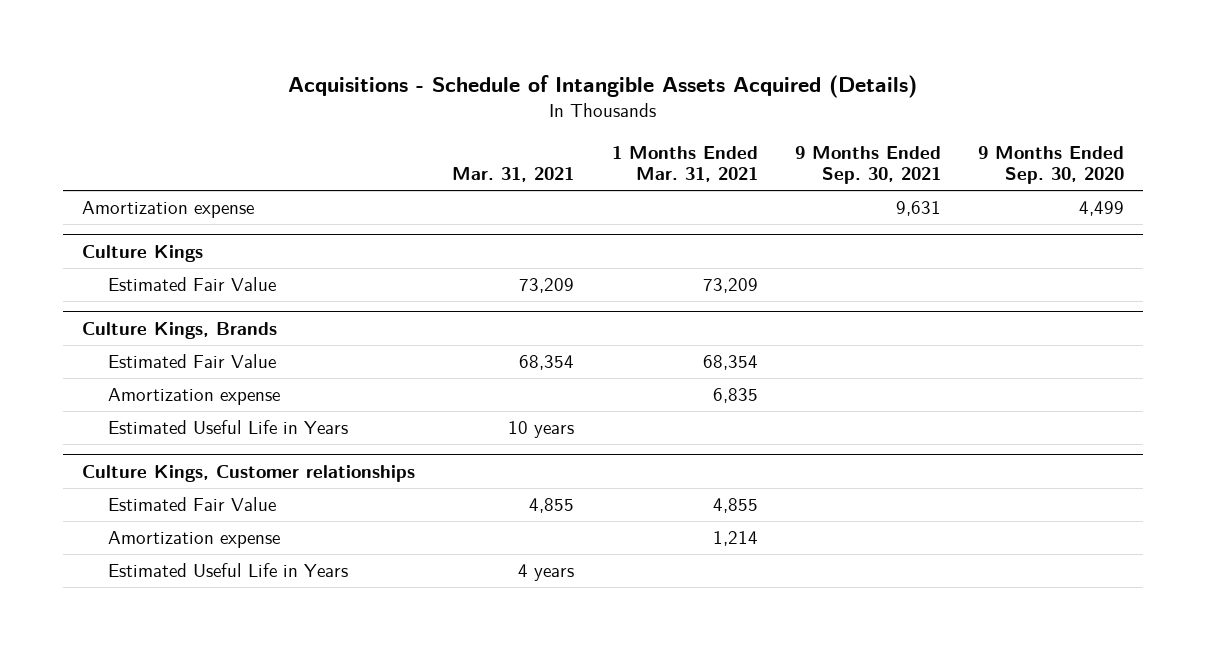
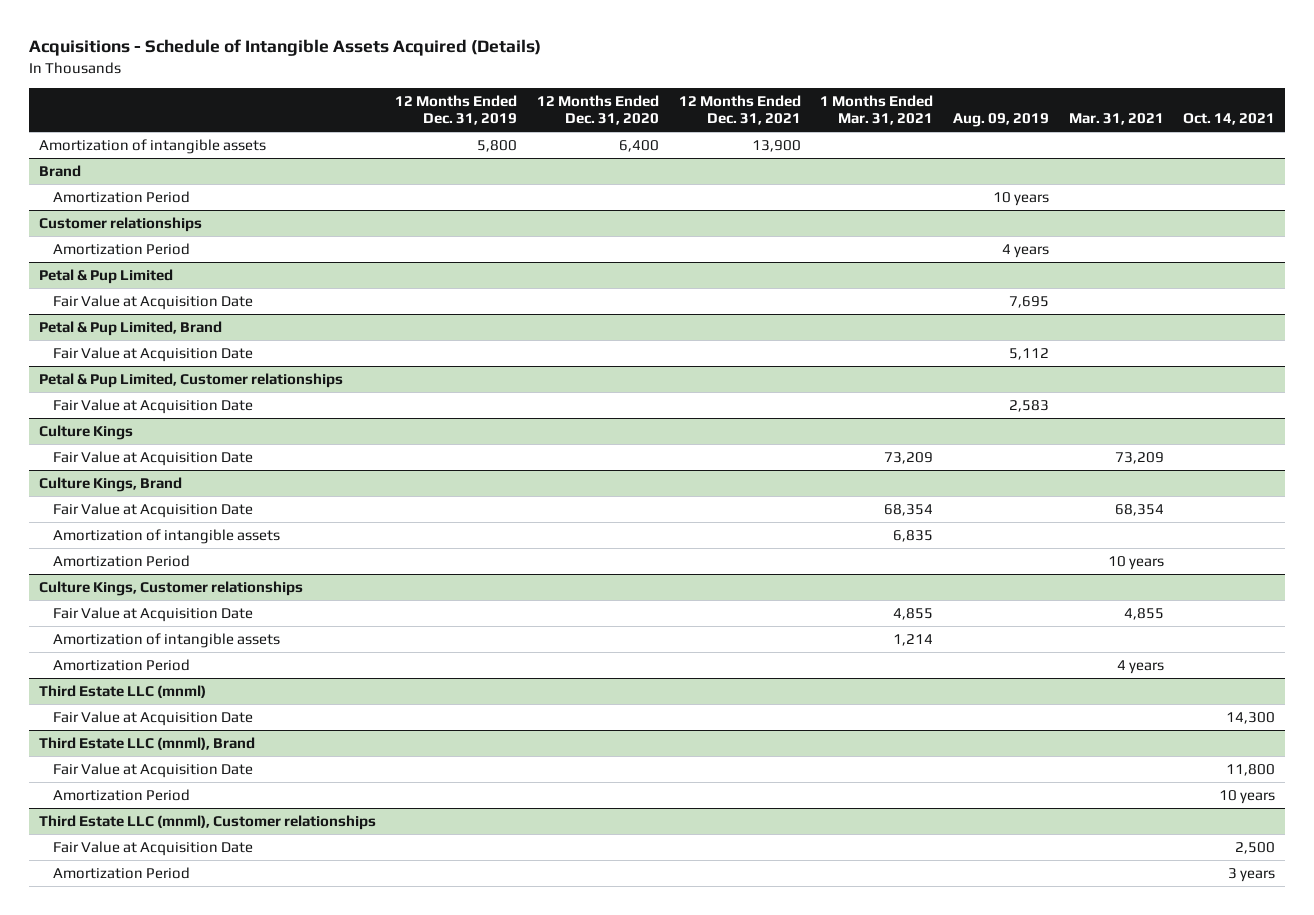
[794,145,941,185] 9 Months Ended Sep. 30, 2021 -> none
[978,145,1125,185] 9 Months Ended Sep. 30, 2020 -> none
none -> [395,94,518,126] 12 Months Ended Dec. 31, 2019
none -> [537,94,660,126] 12 Months Ended Dec. 31, 2020
none -> [678,94,801,126] 12 Months Ended Dec. 31, 2021
none -> [953,113,1050,128] Aug. 09, 2019
none -> [1183,113,1276,126] Oct. 14, 2021
[82,200,255,218] Amortization expense -> [38,138,266,154] Amortization of intangible assets
none -> [38,164,81,177] Brand
none -> [52,190,190,203] Amortization Period
none -> [38,216,202,232] Customer relationships
none -> [52,242,190,255] Amortization Period
none -> [38,268,173,284] Petal & Pup Limited
none -> [52,294,253,310] Fair Value at Acquisition Date
none -> [38,320,222,336] Petal & Pup Limited, Brand
none -> [52,346,253,362] Fair Value at Acquisition Date
none -> [38,372,343,388] Petal & Pup Limited, Customer relationships
none -> [52,398,253,414] Fair Value at Acquisition Date
[108,276,277,291] Estimated Fair Value -> [52,450,253,466] Fair Value at Acquisition Date
[82,321,278,339] Culture Kings, Brands -> [38,476,182,492] Culture Kings, Brand
[108,353,277,368] Estimated Fair Value -> [52,502,253,518] Fair Value at Acquisition Date
[108,387,281,405] Amortization expense -> [52,528,280,544] Amortization of intangible assets
[108,419,349,434] Estimated Useful Life in Years -> [52,554,190,567] Amortization Period
[108,496,277,511] Estimated Fair Value -> [52,606,253,622] Fair Value at Acquisition Date
[108,530,281,548] Amortization expense -> [52,632,280,648] Amortization of intangible assets
[108,562,349,577] Estimated Useful Life in Years -> [52,658,190,671] Amortization Period
none -> [38,684,206,698] Third Estate LLC (mnml)
none -> [52,710,253,726] Fair Value at Acquisition Date
none -> [38,736,255,750] Third Estate LLC (mnml), Brand
none -> [52,762,253,778] Fair Value at Acquisition Date
none -> [52,788,190,801] Amortization Period
none -> [38,814,376,830] Third Estate LLC (mnml), Customer relationships
none -> [52,840,253,856] Fair Value at Acquisition Date
none -> [52,866,190,879] Amortization Period

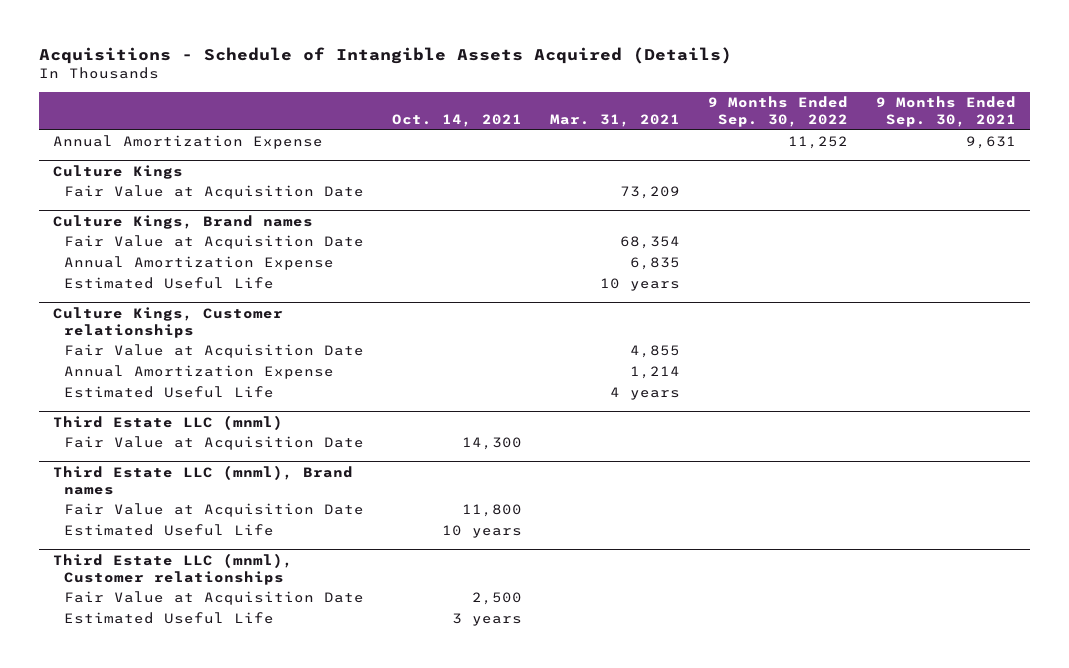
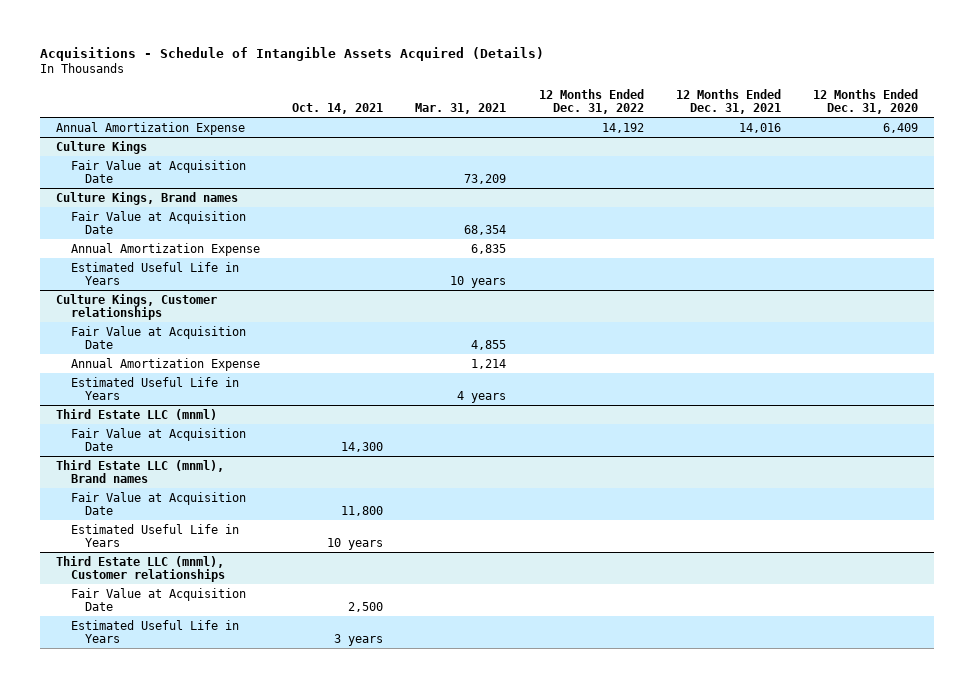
[707,95,848,128] 9 Months Ended Sep. 30, 2022 -> none
[875,95,1016,128] 9 Months Ended Sep. 30, 2021 -> none
none -> [538,88,644,114] 12 Months Ended Dec. 31, 2022
none -> [675,88,781,114] 12 Months Ended Dec. 31, 2021
none -> [812,88,918,114] 12 Months Ended Dec. 31, 2020
[63,276,274,289] Estimated Useful Life -> [70,261,239,285] Estimated Useful Life in Years
[63,385,274,398] Estimated Useful Life -> [70,376,239,400] Estimated Useful Life in Years
[63,523,274,536] Estimated Useful Life -> [70,523,239,547] Estimated Useful Life in Years
[63,611,274,624] Estimated Useful Life -> [70,619,239,643] Estimated Useful Life in Years

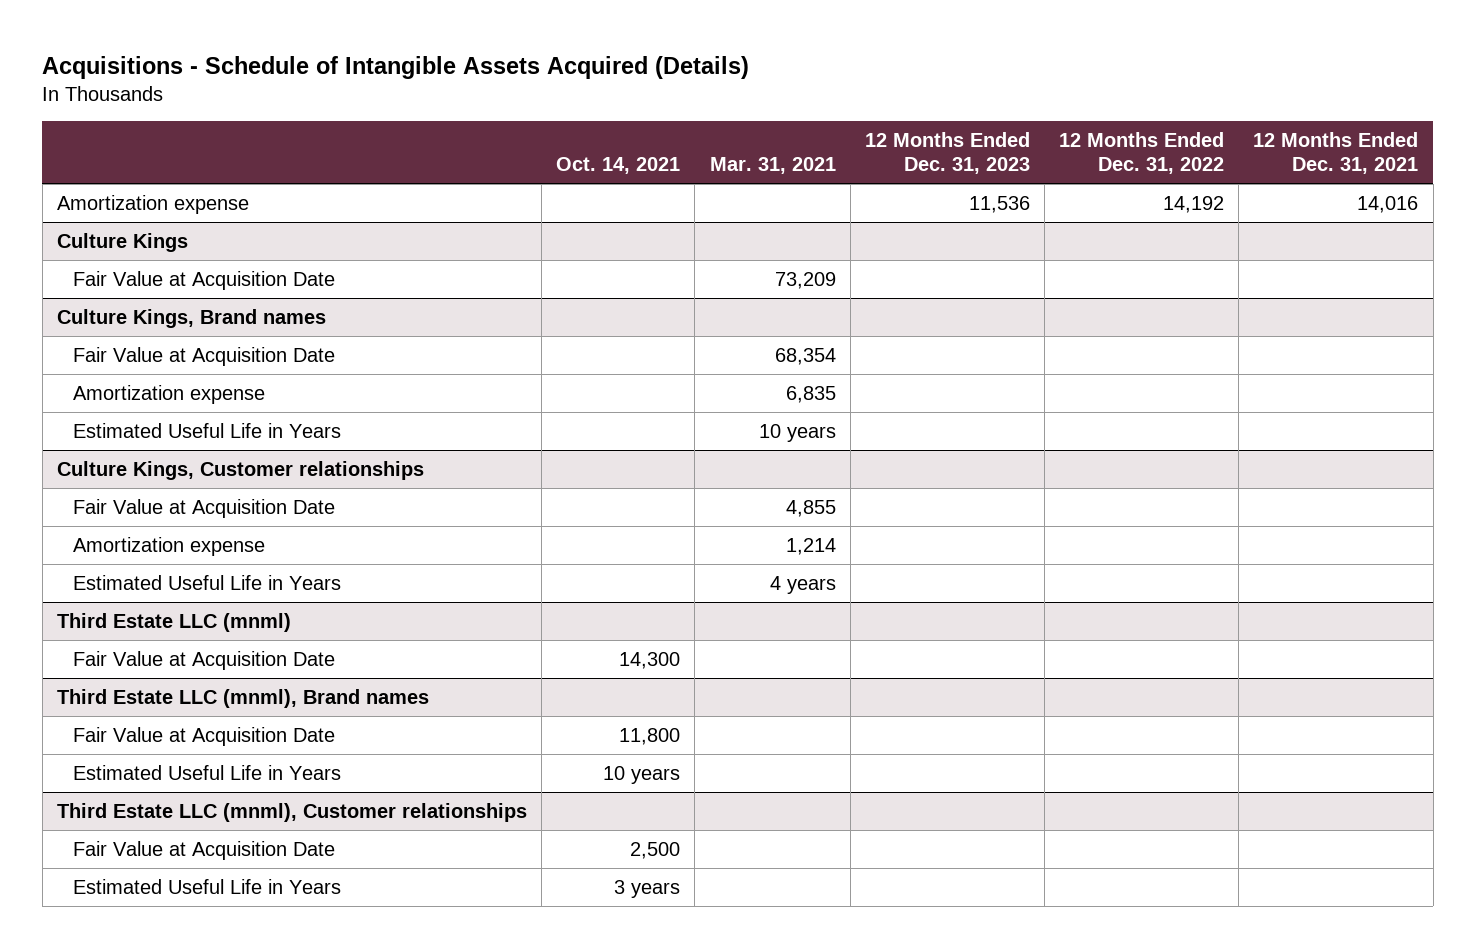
[812,88,918,114] 12 Months Ended Dec. 31, 2020 -> none
none -> [864,132,1030,175] 12 Months Ended Dec. 31, 2023
[56,121,246,135] Annual Amortization Expense -> [56,194,249,214] Amortization expense
[70,242,260,256] Annual Amortization Expense -> [72,384,265,404] Amortization expense
[70,357,260,371] Annual Amortization Expense -> [72,536,265,556] Amortization expense

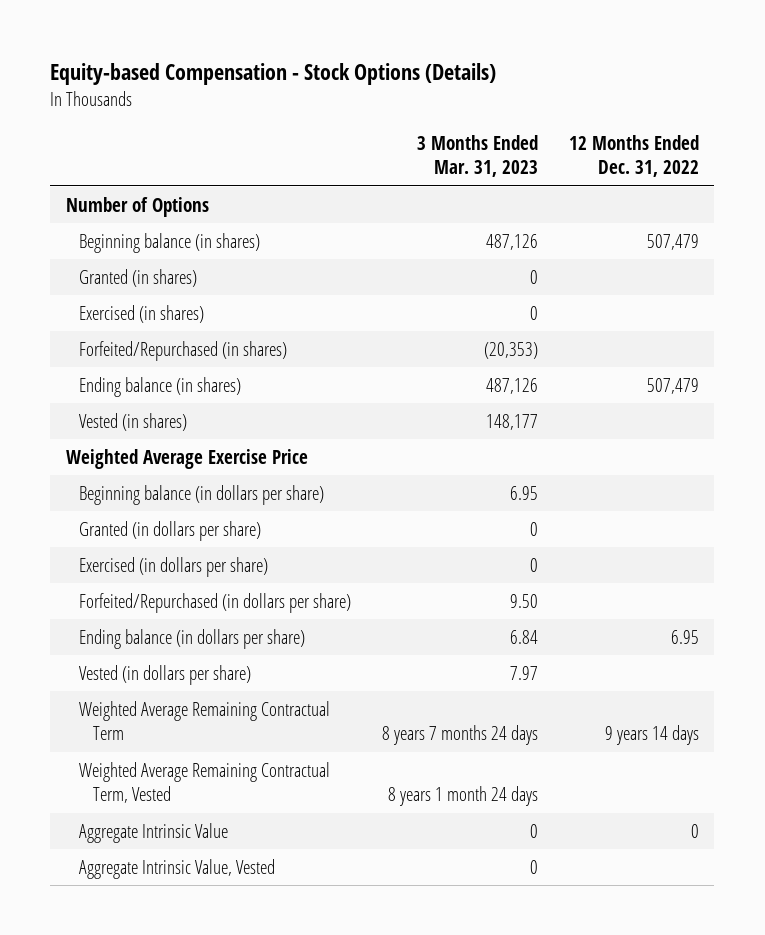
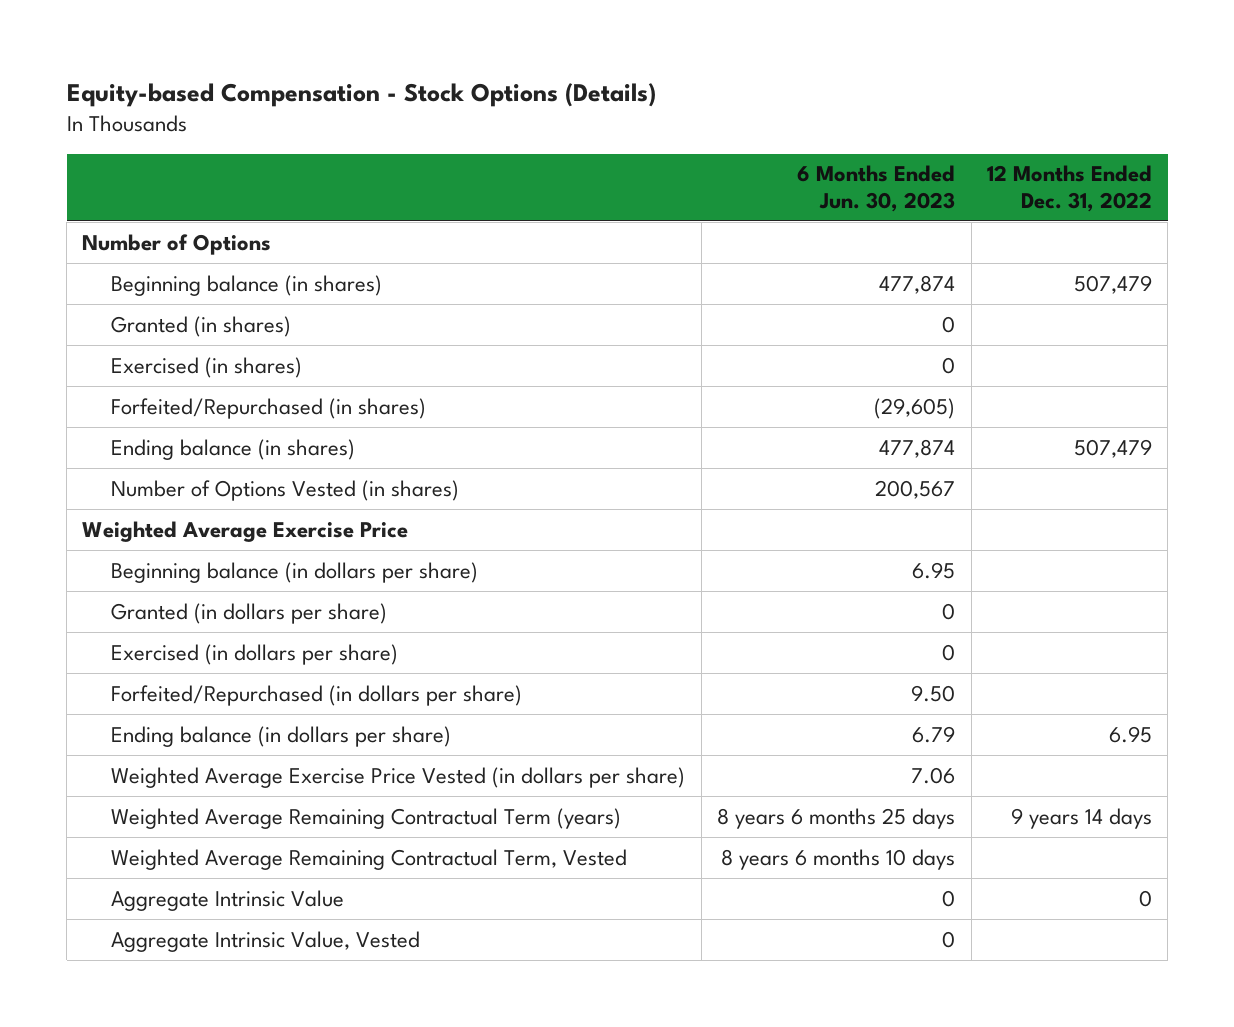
[417,135,539,178] 3 Months Ended Mar. 31, 2023 -> none
none -> [797,165,956,212] 6 Months Ended Jun. 30, 2023
[79,413,188,432] Vested (in shares) -> [111,479,460,501] Number of Options Vested (in shares)
[79,665,252,686] Vested (in dollars per share) -> [111,766,686,788] Weighted Average Exercise Price Vested (in dollars per share)
[79,701,331,741] Weighted Average Remaining Contractual Term -> [111,807,622,829] Weighted Average Remaining Contractual Term (years)

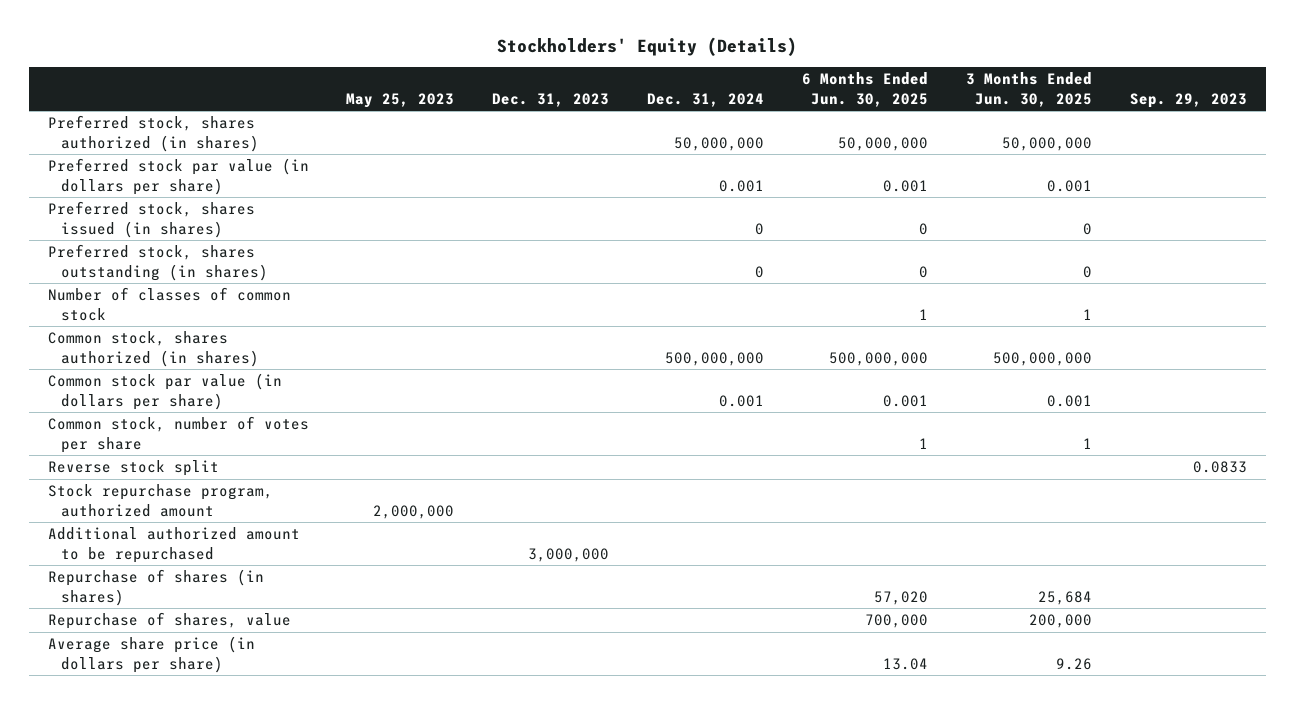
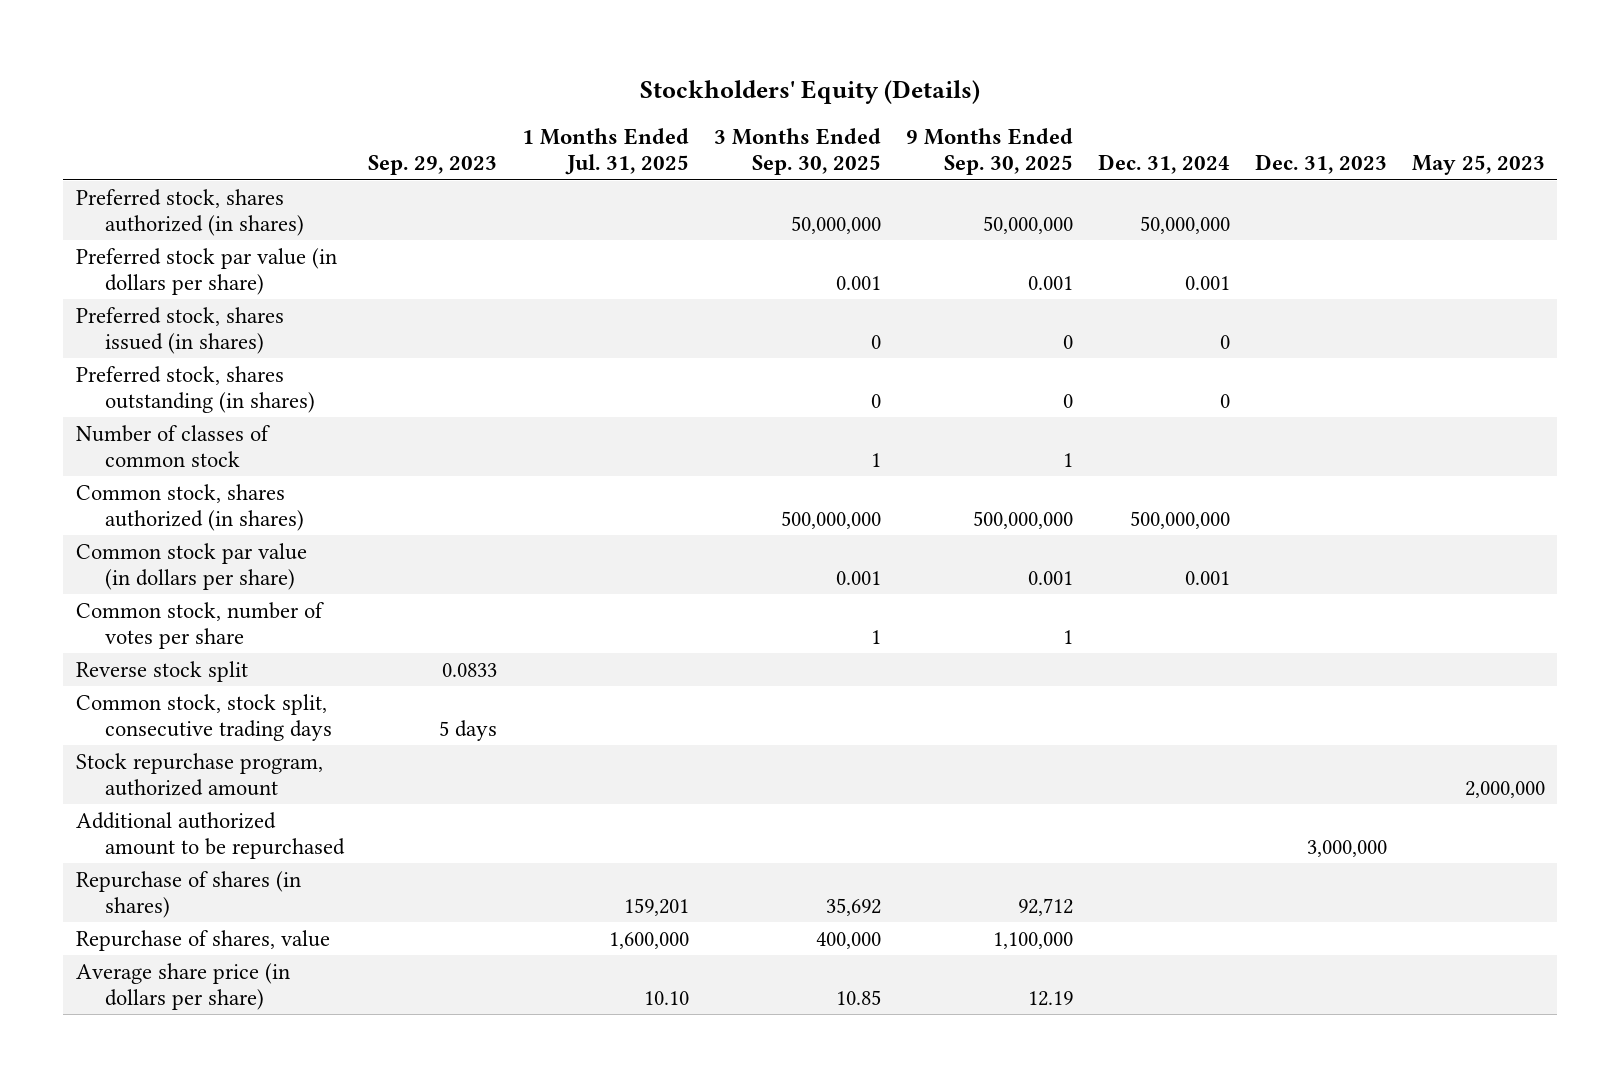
[801,72,928,107] 6 Months Ended Jun. 30, 2025 -> none
[965,72,1092,107] 3 Months Ended Jun. 30, 2025 -> none
none -> [522,128,690,176] 1 Months Ended Jul. 31, 2025
none -> [714,128,882,176] 3 Months Ended Sep. 30, 2025
none -> [906,128,1074,176] 9 Months Ended Sep. 30, 2025
none -> [75,693,332,741] Common stock, stock split, consecutive trading days

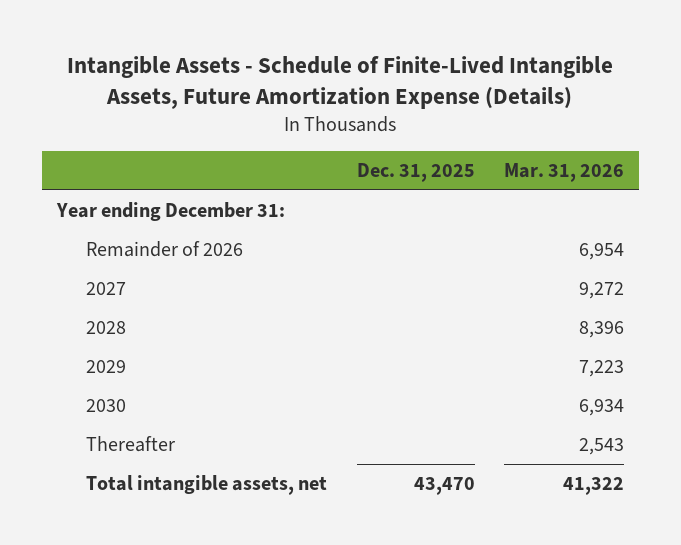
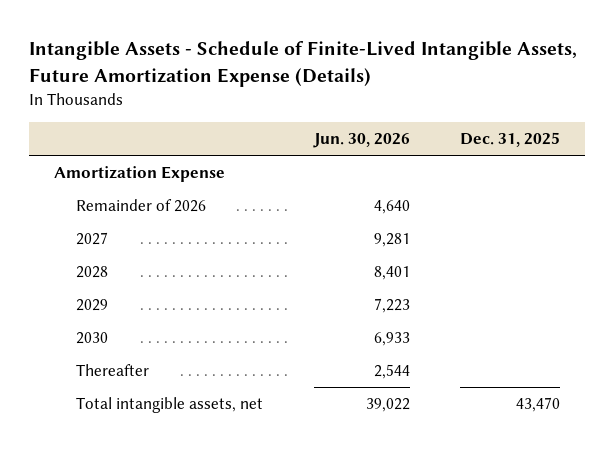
[504,162,625,182] Mar. 31, 2026 -> none
none -> [312,133,410,149] Jun. 30, 2026
[55,201,285,221] Year ending December 31: -> [54,166,226,183] Amortization Expense

